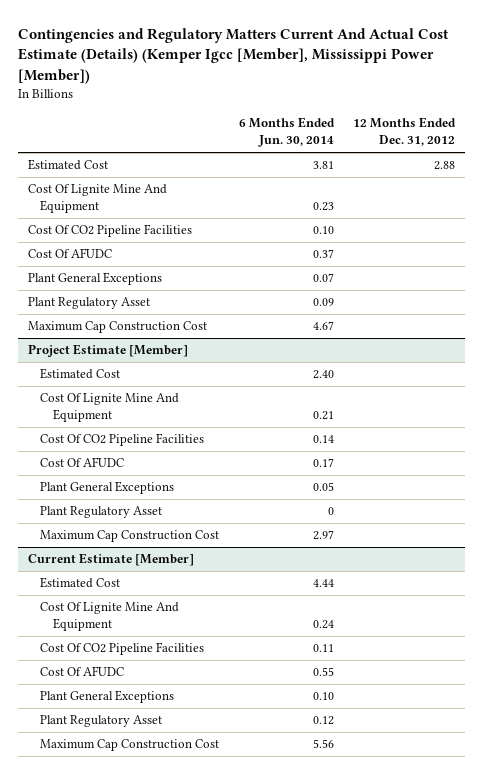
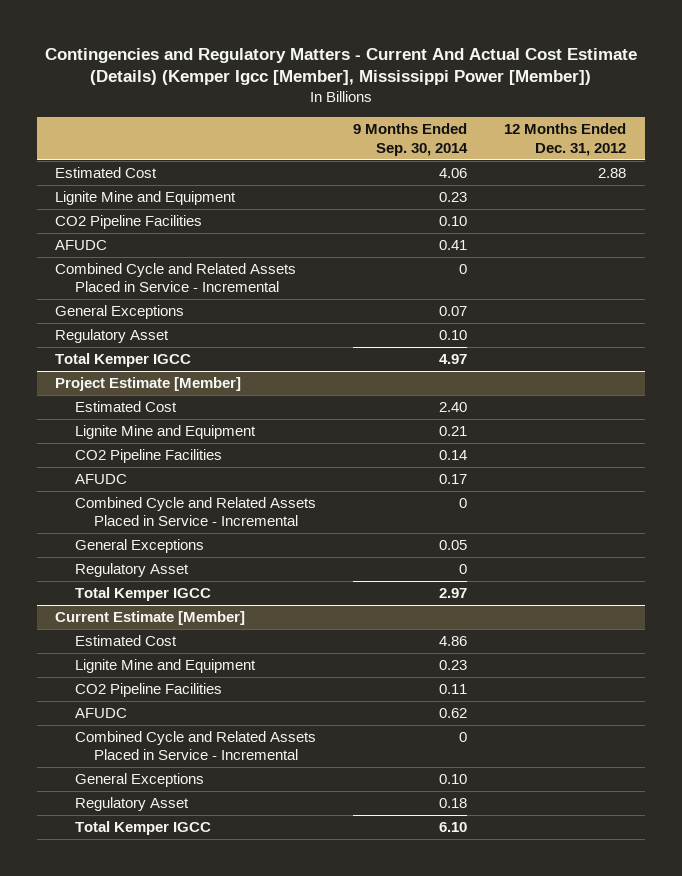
[18,27,450,84] Contingencies and Regulatory Matters Current And Actual Cost Estimate (Details) (Kemper Igcc [Member], Mississippi Power [Member]) -> [44,47,637,86] Contingencies and Regulatory Matters - Current And Actual Cost Estimate (Details) (Kemper Igcc [Member], Mississippi Power [Member])
[238,117,335,148] 6 Months Ended Jun. 30, 2014 -> none
none -> [352,123,468,156] 9 Months Ended Sep. 30, 2014
[27,184,167,214] Cost Of Lignite Mine And Equipment -> [55,191,237,206] Lignite Mine and Equipment
[27,224,192,238] Cost Of CO2 Pipeline Facilities -> [55,215,203,230] CO2 Pipeline Facilities
[27,248,112,259] Cost Of AFUDC -> [55,240,108,251] AFUDC
none -> [55,263,297,293] Combined Cycle and Related Assets Placed in Service - Incremental
[27,272,162,286] Plant General Exceptions -> [55,305,185,320] General Exceptions
[27,297,150,310] Plant Regulatory Asset -> [55,329,170,344] Regulatory Asset
[27,321,207,334] Maximum Cap Construction Cost -> [55,353,192,368] Total Kemper IGCC
[40,393,180,423] Cost Of Lignite Mine And Equipment -> [74,425,256,440] Lignite Mine and Equipment
[40,433,205,447] Cost Of CO2 Pipeline Facilities -> [74,449,222,464] CO2 Pipeline Facilities
[40,457,125,468] Cost Of AFUDC -> [74,474,127,485] AFUDC
none -> [74,497,316,527] Combined Cycle and Related Assets Placed in Service - Incremental
[40,481,175,495] Plant General Exceptions -> [74,539,204,554] General Exceptions
[40,506,163,519] Plant Regulatory Asset -> [74,563,189,578] Regulatory Asset
[40,530,220,543] Maximum Cap Construction Cost -> [74,587,211,602] Total Kemper IGCC
[40,602,180,632] Cost Of Lignite Mine And Equipment -> [74,659,256,674] Lignite Mine and Equipment
[40,642,205,656] Cost Of CO2 Pipeline Facilities -> [74,683,222,698] CO2 Pipeline Facilities
[40,666,125,677] Cost Of AFUDC -> [74,708,127,719] AFUDC
none -> [74,731,316,761] Combined Cycle and Related Assets Placed in Service - Incremental
[40,690,175,704] Plant General Exceptions -> [74,773,204,788] General Exceptions
[40,715,163,728] Plant Regulatory Asset -> [74,797,189,812] Regulatory Asset
[40,739,220,752] Maximum Cap Construction Cost -> [74,821,211,836] Total Kemper IGCC

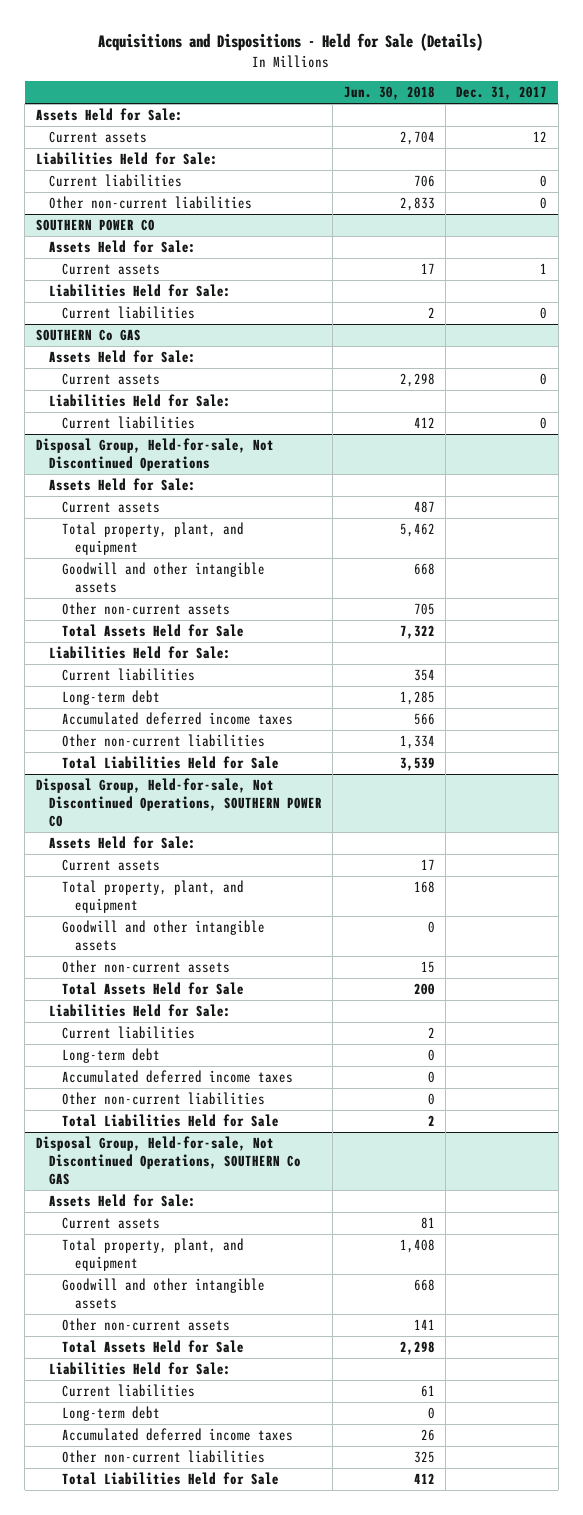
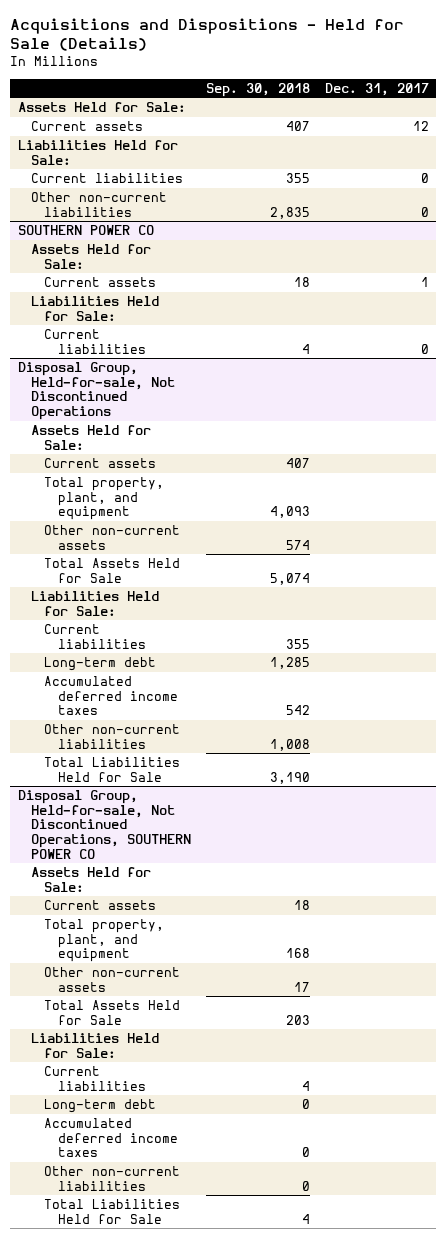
[343,86,435,101] Jun. 30, 2018 -> none
none -> [205,82,310,97] Sep. 30, 2018
[35,329,141,342] SOUTHERN Co GAS -> none
[48,350,196,364] Assets Held for Sale: -> none
[62,373,161,386] Current assets -> none
[48,394,231,408] Liabilities Held for Sale: -> none
[62,416,196,430] Current liabilities -> none
[62,562,266,594] Goodwill and other intangible assets -> none
[62,920,266,952] Goodwill and other intangible assets -> none
[35,1136,301,1186] Disposal Group, Held-for-sale, Not Discontinued Operations, SOUTHERN Co GAS -> none
[48,1194,196,1208] Assets Held for Sale: -> none
[62,1217,161,1230] Current assets -> none
[62,1238,245,1272] Total property, plant, and equipment -> none
[62,1278,266,1310] Goodwill and other intangible assets -> none
[62,1318,231,1332] Other non-current assets -> none
[62,1340,245,1354] Total Assets Held for Sale -> none
[48,1362,231,1376] Liabilities Held for Sale: -> none
[62,1384,196,1398] Current liabilities -> none
[62,1406,161,1422] Long-term debt -> none
[62,1428,294,1442] Accumulated deferred income taxes -> none
[62,1450,266,1464] Other non-current liabilities -> none
[62,1472,280,1486] Total Liabilities Held for Sale -> none

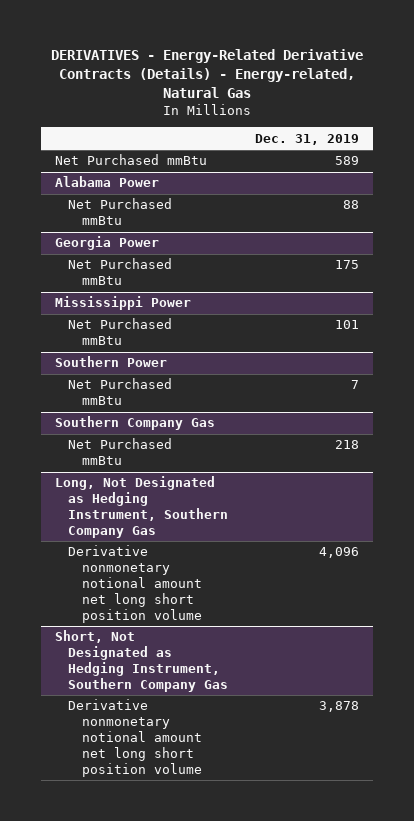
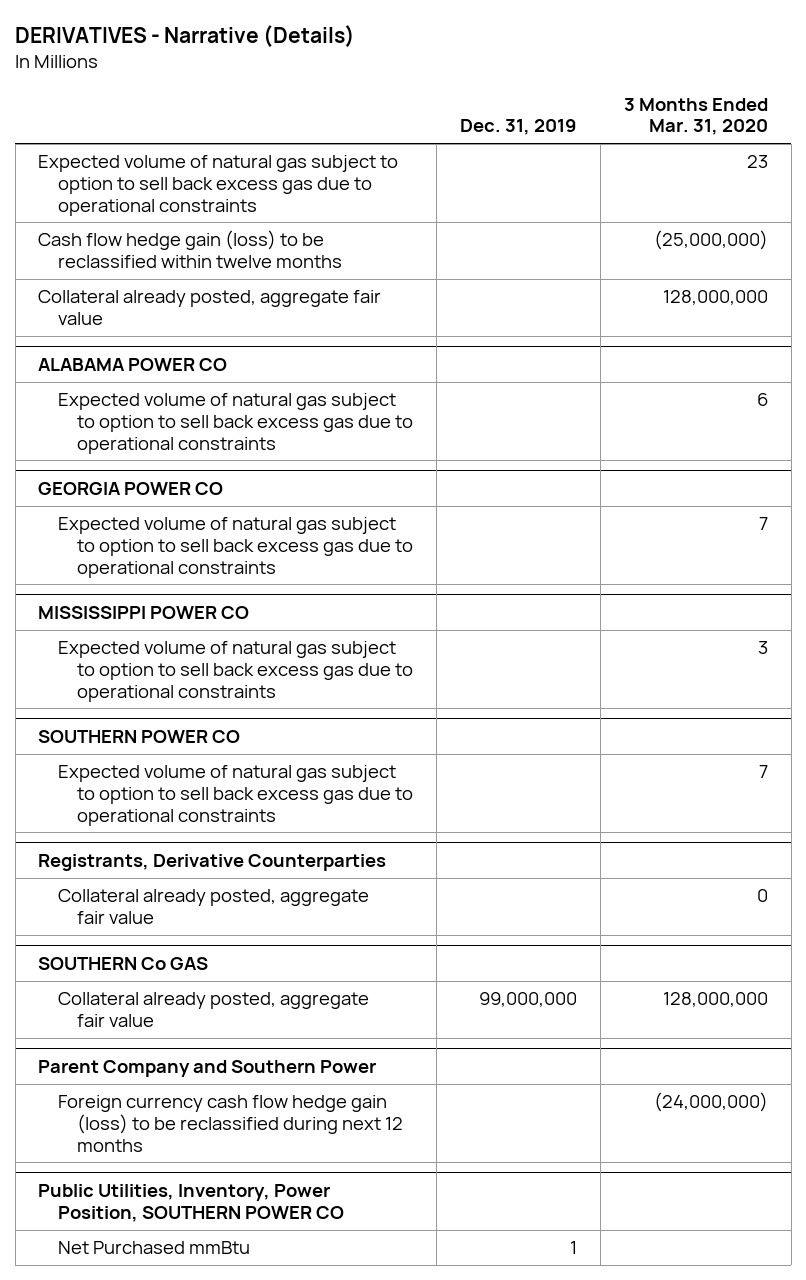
[50,49,363,99] DERIVATIVES - Energy-Related Derivative Contracts (Details) - Energy-related, Natural Gas -> [15,25,356,48] DERIVATIVES - Narrative (Details)
none -> [623,97,768,136] 3 Months Ended Mar. 31, 2020
[54,154,207,166] Net Purchased mmBtu -> none
[68,198,173,226] Net Purchased mmBtu -> none
[68,258,173,286] Net Purchased mmBtu -> none
[68,318,173,346] Net Purchased mmBtu -> none
[68,378,173,406] Net Purchased mmBtu -> none
[68,438,173,466] Net Purchased mmBtu -> none
[54,476,229,538] Long, Not Designated as Hedging Instrument, Southern Company Gas -> none
[68,545,203,623] Derivative nonmonetary notional amount net long short position volume -> none
[54,630,229,692] Short, Not Designated as Hedging Instrument, Southern Company Gas -> none
[68,699,203,777] Derivative nonmonetary notional amount net long short position volume -> none
none -> [38,155,399,216] Expected volume of natural gas subject to option to sell back excess gas due to operational constraints
none -> [38,230,342,268] Cash flow hedge gain (loss) to be reclassified within twelve months
none -> [38,290,382,325] Collateral already posted, aggregate fair value
[54,176,159,188] Alabama Power -> [38,358,228,372] ALABAMA POWER CO
none -> [57,393,414,454] Expected volume of natural gas subject to option to sell back excess gas due to operational constraints
[54,236,159,251] Georgia Power -> [38,482,224,496] GEORGIA POWER CO
none -> [57,517,414,578] Expected volume of natural gas subject to option to sell back excess gas due to operational constraints
[54,296,191,311] Mississippi Power -> [38,606,250,620] MISSISSIPPI POWER CO
none -> [57,641,414,702] Expected volume of natural gas subject to option to sell back excess gas due to operational constraints
[54,356,167,368] Southern Power -> [38,730,241,744] SOUTHERN POWER CO
none -> [57,765,414,826] Expected volume of natural gas subject to option to sell back excess gas due to operational constraints
none -> [38,854,387,872] Registrants, Derivative Counterparties
none -> [57,889,369,924] Collateral already posted, aggregate fair value
[54,416,215,431] Southern Company Gas -> [38,957,209,971] SOUTHERN Co GAS
none -> [57,992,369,1027] Collateral already posted, aggregate fair value
none -> [38,1060,377,1078] Parent Company and Southern Power
none -> [57,1095,404,1152] Foreign currency cash flow hedge gain (loss) to be reclassified during next 12 months
none -> [38,1184,344,1222] Public Utilities, Inventory, Power Position, SOUTHERN POWER CO
none -> [57,1241,250,1255] Net Purchased mmBtu

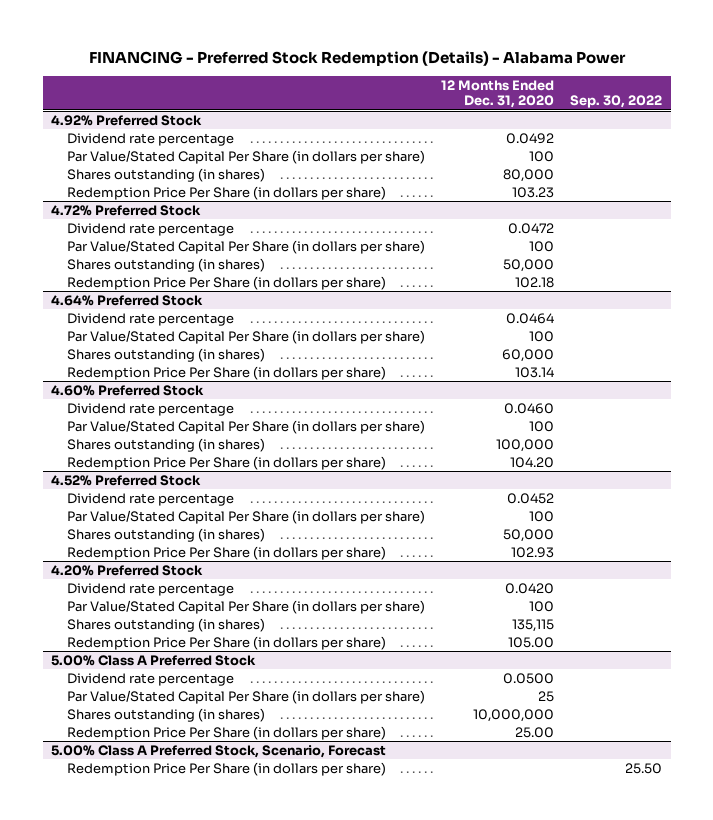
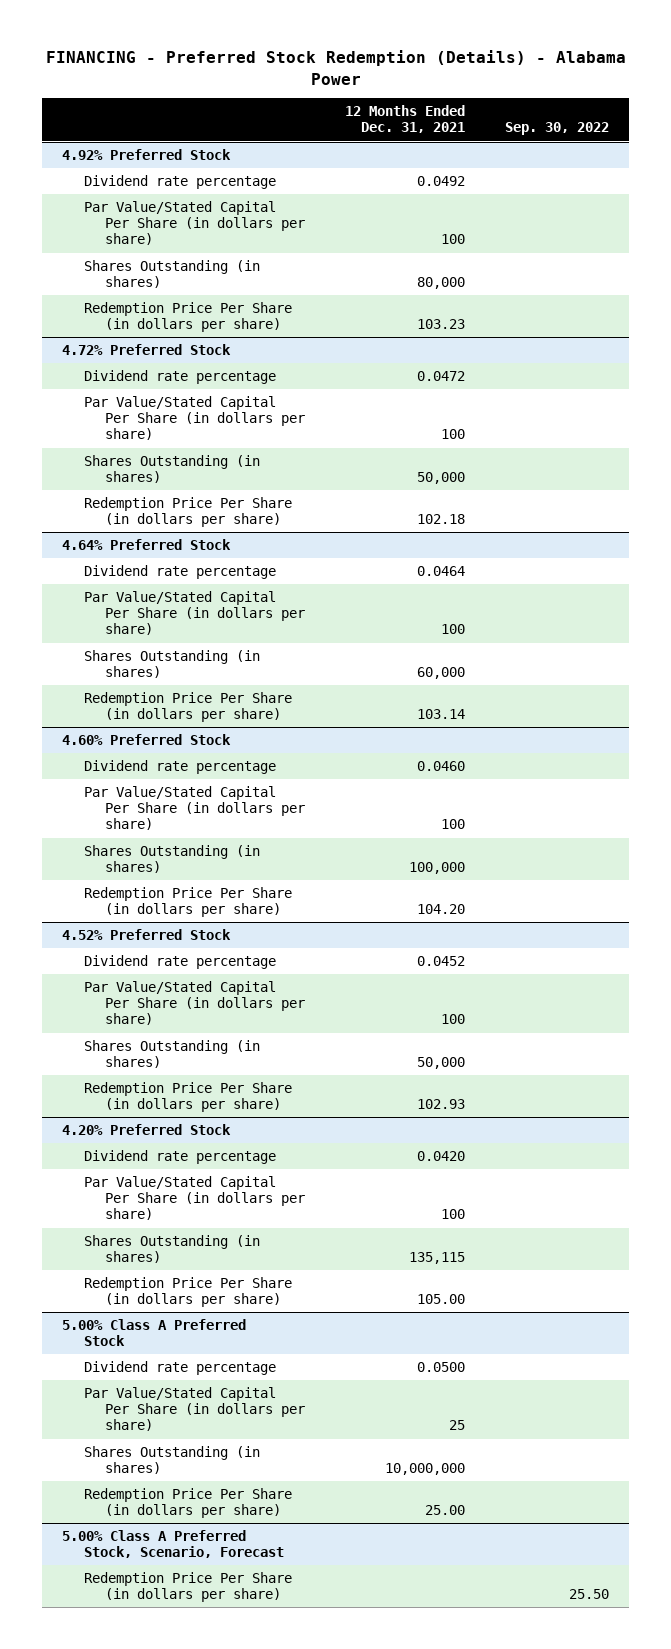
[440,79,554,109] 12 Months Ended Dec. 31, 2020 -> none
none -> [345,105,466,134] 12 Months Ended Dec. 31, 2021
[66,167,265,182] Shares outstanding (in shares) -> [83,260,260,289] Shares Outstanding (in shares)
[66,257,265,272] Shares outstanding (in shares) -> [83,455,260,484] Shares Outstanding (in shares)
[66,347,265,362] Shares outstanding (in shares) -> [83,650,260,679] Shares Outstanding (in shares)
[66,437,265,452] Shares outstanding (in shares) -> [83,845,260,874] Shares Outstanding (in shares)
[66,527,265,542] Shares outstanding (in shares) -> [83,1040,260,1069] Shares Outstanding (in shares)
[66,617,265,632] Shares outstanding (in shares) -> [83,1235,260,1264] Shares Outstanding (in shares)
[66,707,265,722] Shares outstanding (in shares) -> [83,1446,260,1475] Shares Outstanding (in shares)

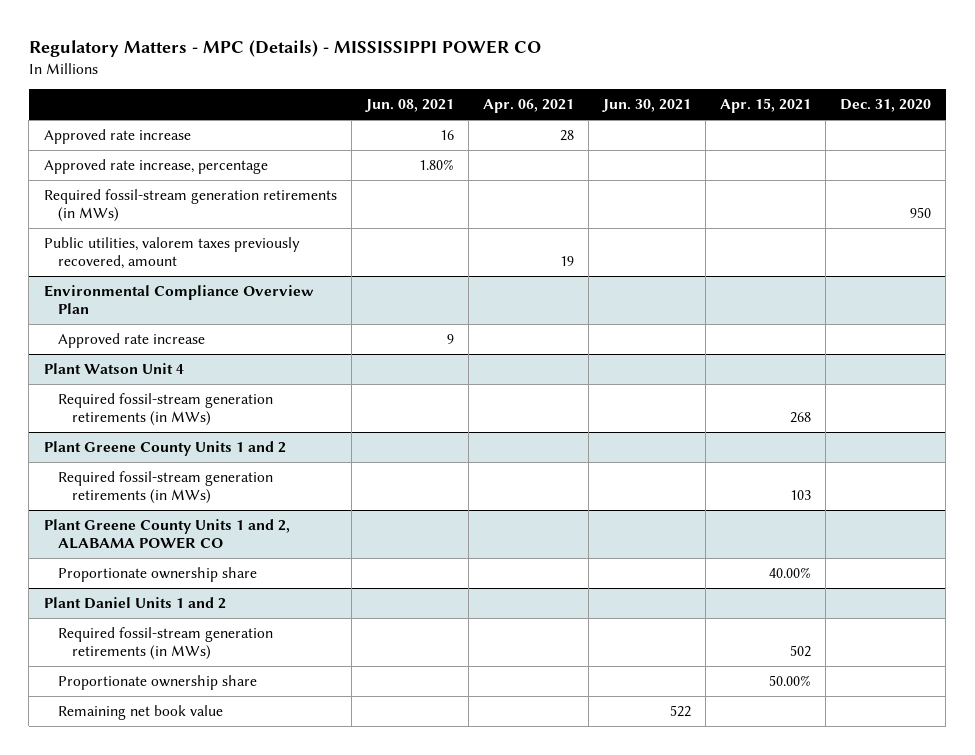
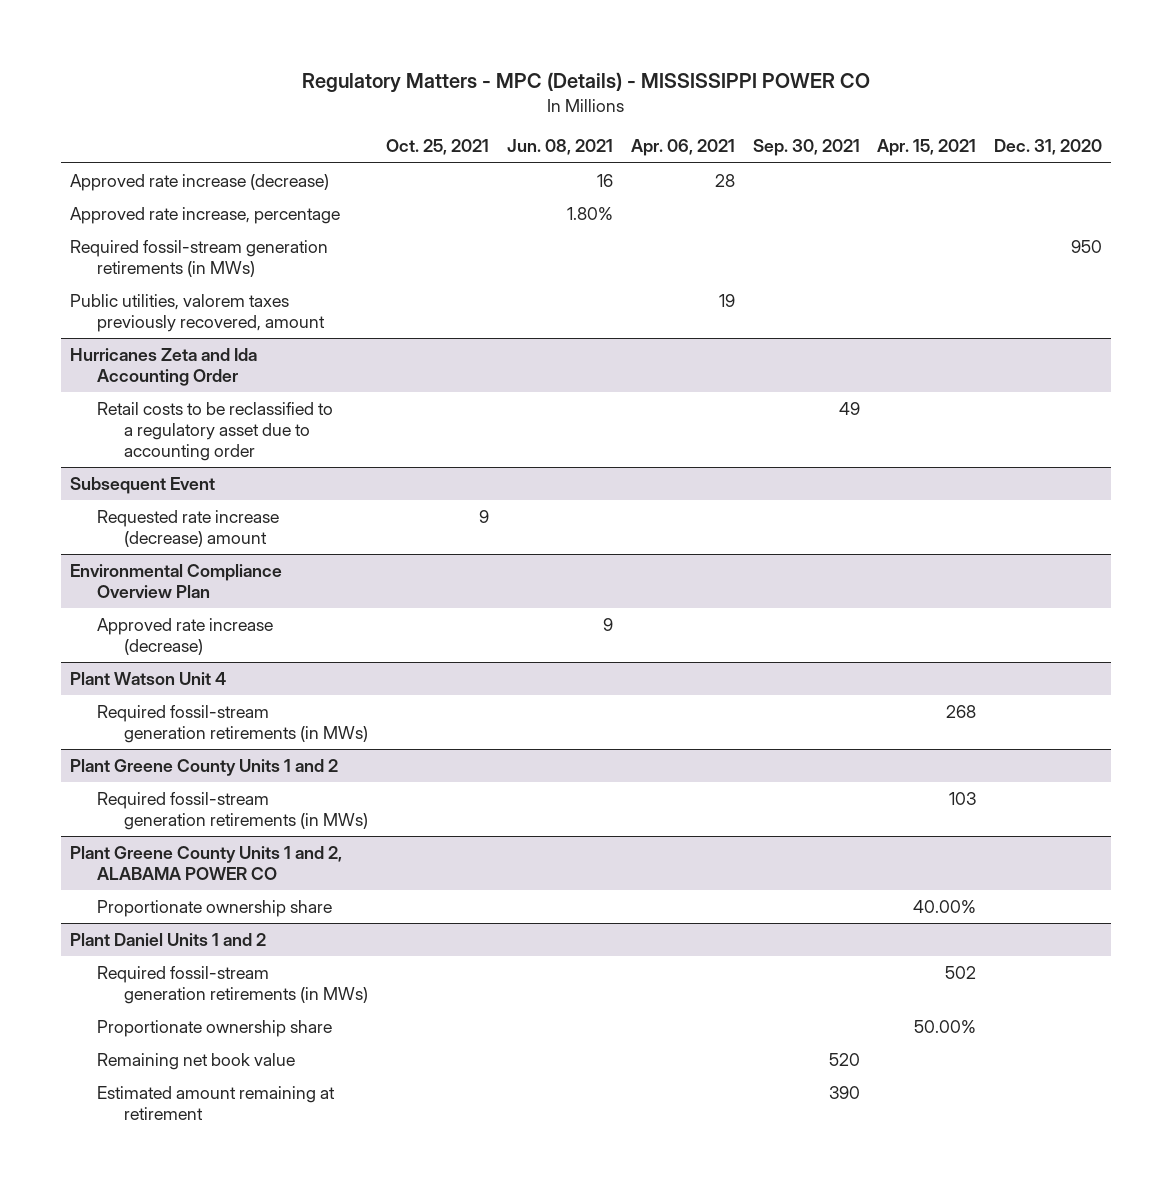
[601,99,691,113] Jun. 30, 2021 -> none
none -> [386,139,490,156] Oct. 25, 2021
none -> [752,139,860,157] Sep. 30, 2021
[43,128,191,144] Approved rate increase -> [69,174,329,192] Approved rate increase (decrease)
none -> [69,348,257,386] Hurricanes Zeta and Ida Accounting Order
none -> [97,402,334,461] Retail costs to be reclassified to a regulatory asset due to accounting order
none -> [69,477,215,495] Subsequent Event
none -> [97,510,280,547] Requested rate increase (decrease) amount
[57,332,205,348] Approved rate increase -> [97,618,274,655] Approved rate increase (decrease)
none -> [97,1086,336,1120] Estimated amount remaining at retirement

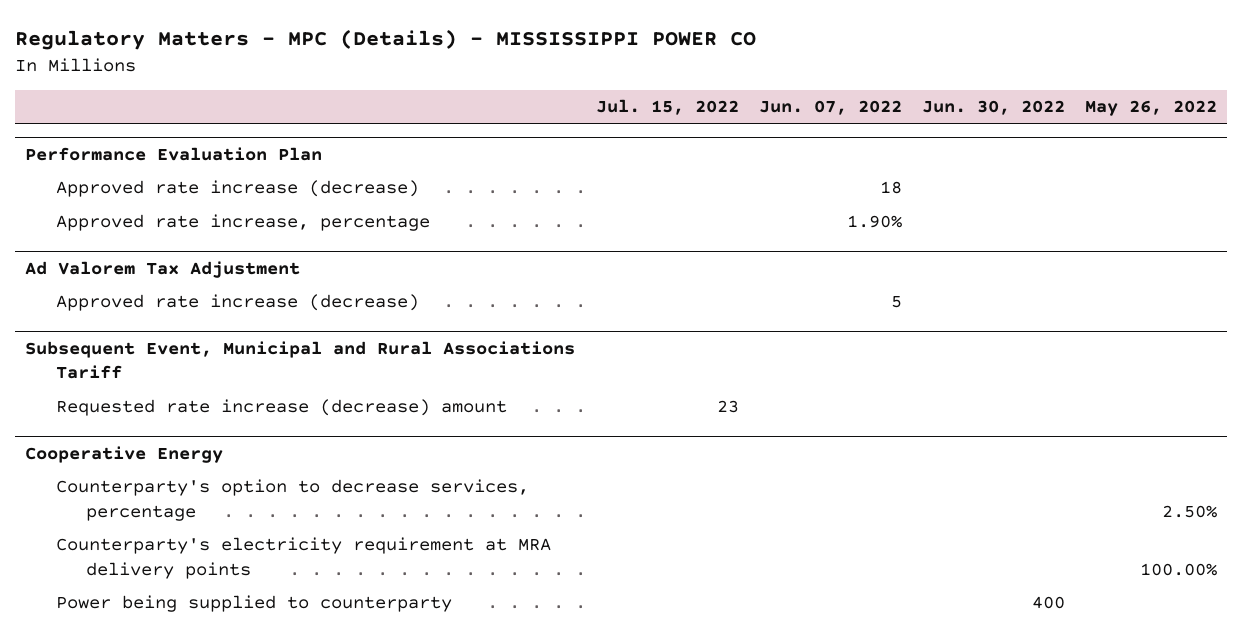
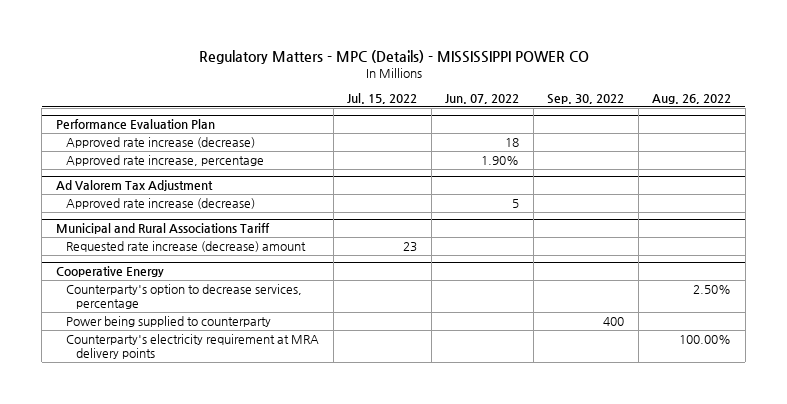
[921,100,1065,116] Jun. 30, 2022 -> none
[1085,100,1218,117] May 26, 2022 -> none
none -> [547,94,625,105] Sep. 30, 2022
none -> [652,94,732,105] Aug. 26, 2022
[25,340,576,380] Subsequent Event, Municipal and Rural Associations Tariff -> [55,223,270,235] Municipal and Rural Associations Tariff
[55,537,551,580] Counterparty's electricity requirement at MRA delivery points -> [66,334,320,360] Counterparty's electricity requirement at MRA delivery points

